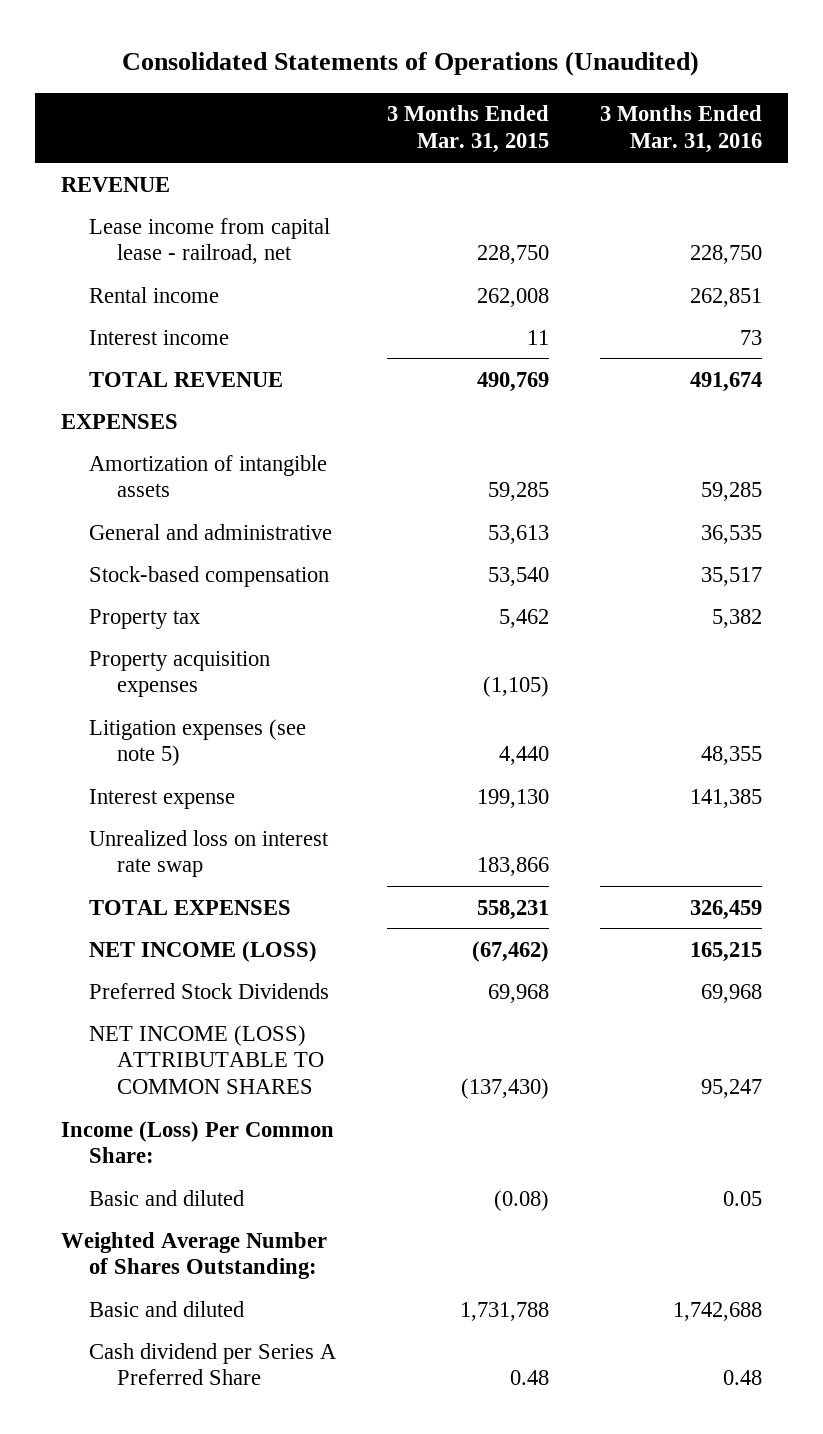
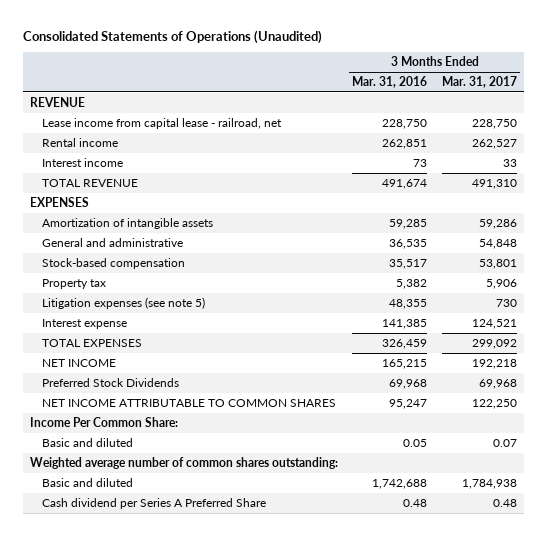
[387,105,550,154] 3 Months Ended Mar. 31, 2015 -> none
none -> [441,76,517,89] Mar. 31, 2017
[89,650,271,698] Property acquisition expenses -> none
[89,829,330,878] Unrealized loss on interest rate swap -> none
[89,940,318,962] NET INCOME (LOSS) -> [42,359,117,368] NET INCOME
[89,1024,325,1095] NET INCOME (LOSS) ATTRIBUTABLE TO COMMON SHARES -> [42,399,337,408] NET INCOME ATTRIBUTABLE TO COMMON SHARES
[60,1120,334,1164] Income (Loss) Per Common Share: -> [30,417,179,428] Income Per Common Share:
[60,1231,327,1280] Weighted Average Number of Shares Outstanding: -> [30,457,339,470] Weighted average number of common shares outstanding:

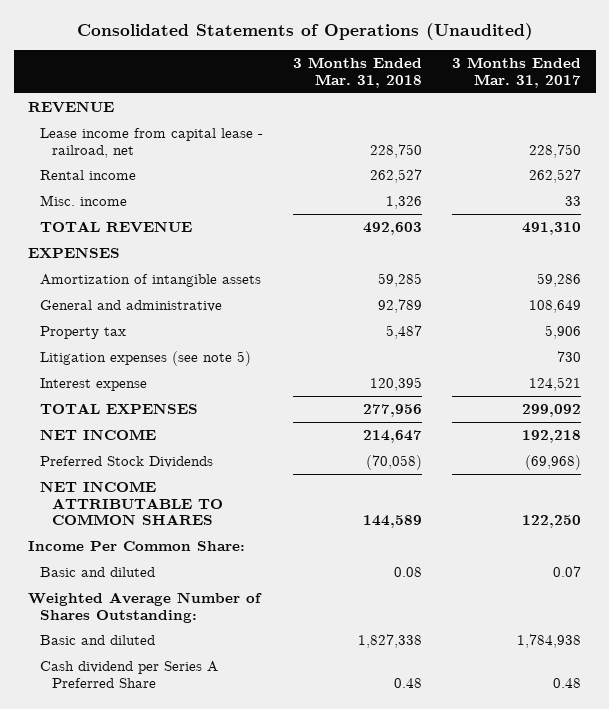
[352,76,428,89] Mar. 31, 2016 -> none
none -> [292,57,422,89] 3 Months Ended Mar. 31, 2018
[42,158,124,168] Interest income -> none
none -> [40,194,128,206] Misc. income
[42,258,186,270] Stock-based compensation -> none
[478,239,517,250] 54,848 -> [528,299,581,313] 108,649
[478,379,517,390] 69,968 -> [524,454,581,470] (69,968)
[30,457,339,470] Weighted average number of common shares outstanding: -> [28,591,263,623] Weighted Average Number of Shares Outstanding:

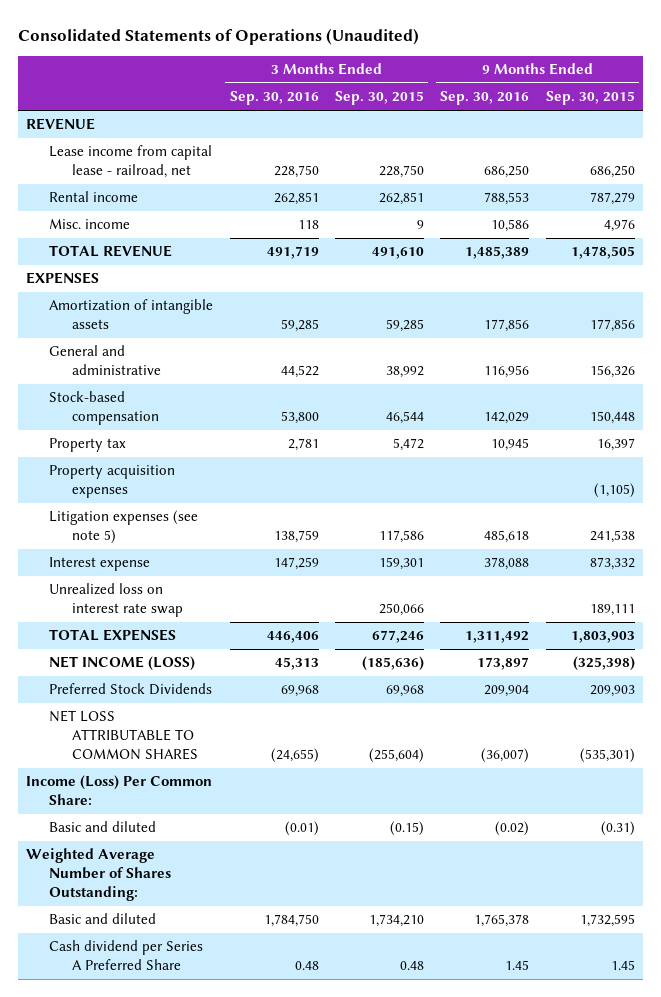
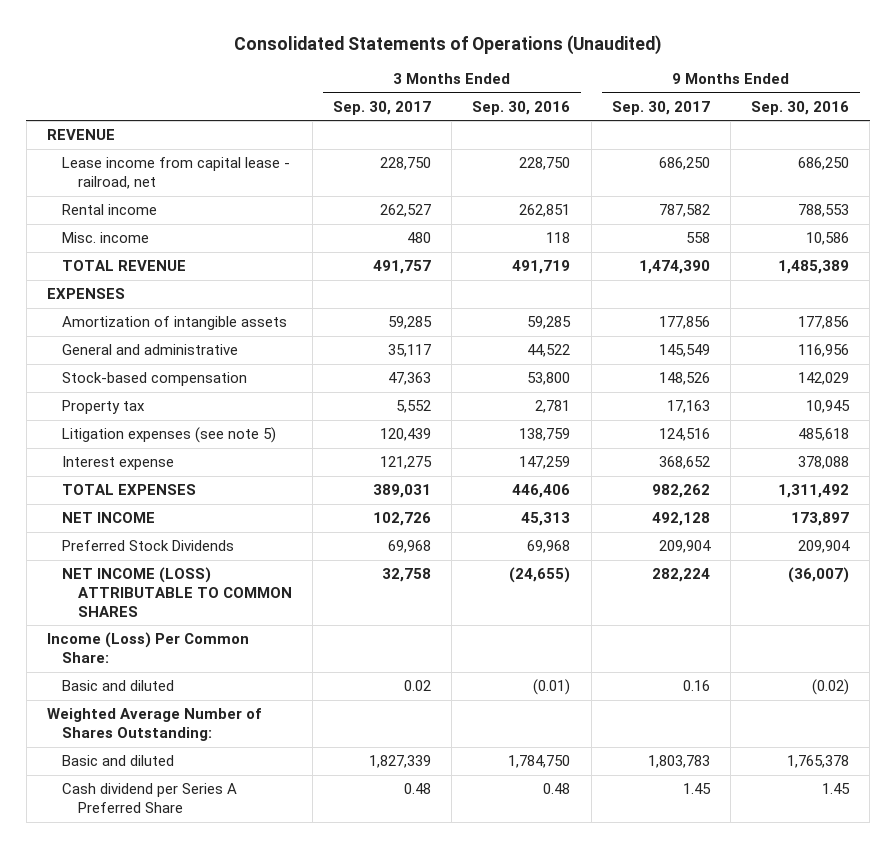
[334,91,424,106] Sep. 30, 2015 -> none
[545,91,635,106] Sep. 30, 2015 -> none
none -> [333,100,432,115] Sep. 30, 2017
none -> [611,100,710,115] Sep. 30, 2017
[49,465,176,499] Property acquisition expenses -> none
[49,583,184,618] Unrealized loss on interest rate swap -> none
[49,656,196,672] NET INCOME (LOSS) -> [62,512,156,524] NET INCOME
[49,710,199,761] NET LOSS ATTRIBUTABLE TO COMMON SHARES -> [62,567,292,617] NET INCOME (LOSS) ATTRIBUTABLE TO COMMON SHARES

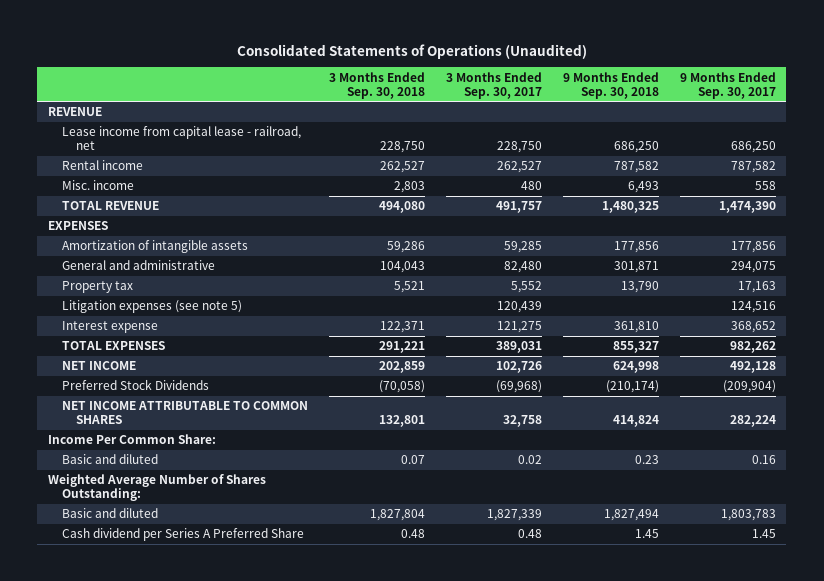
[472,100,571,115] Sep. 30, 2016 -> none
[751,100,850,115] Sep. 30, 2016 -> none
none -> [328,71,425,99] 3 Months Ended Sep. 30, 2018
none -> [562,71,659,99] 9 Months Ended Sep. 30, 2018
[62,372,248,387] Stock-based compensation -> none
[388,344,432,358] 35,117 -> [503,261,542,274] 82,480
[658,344,710,358] 145,549 -> [730,261,776,274] 294,075
[388,540,432,554] 69,968 -> [495,380,542,394] (69,968)
[658,540,711,554] 209,904 -> [722,380,776,394] (209,904)
[62,567,292,617] NET INCOME (LOSS) ATTRIBUTABLE TO COMMON SHARES -> [61,401,308,425] NET INCOME ATTRIBUTABLE TO COMMON SHARES
[46,632,249,663] Income (Loss) Per Common Share: -> [47,434,216,445] Income Per Common Share:

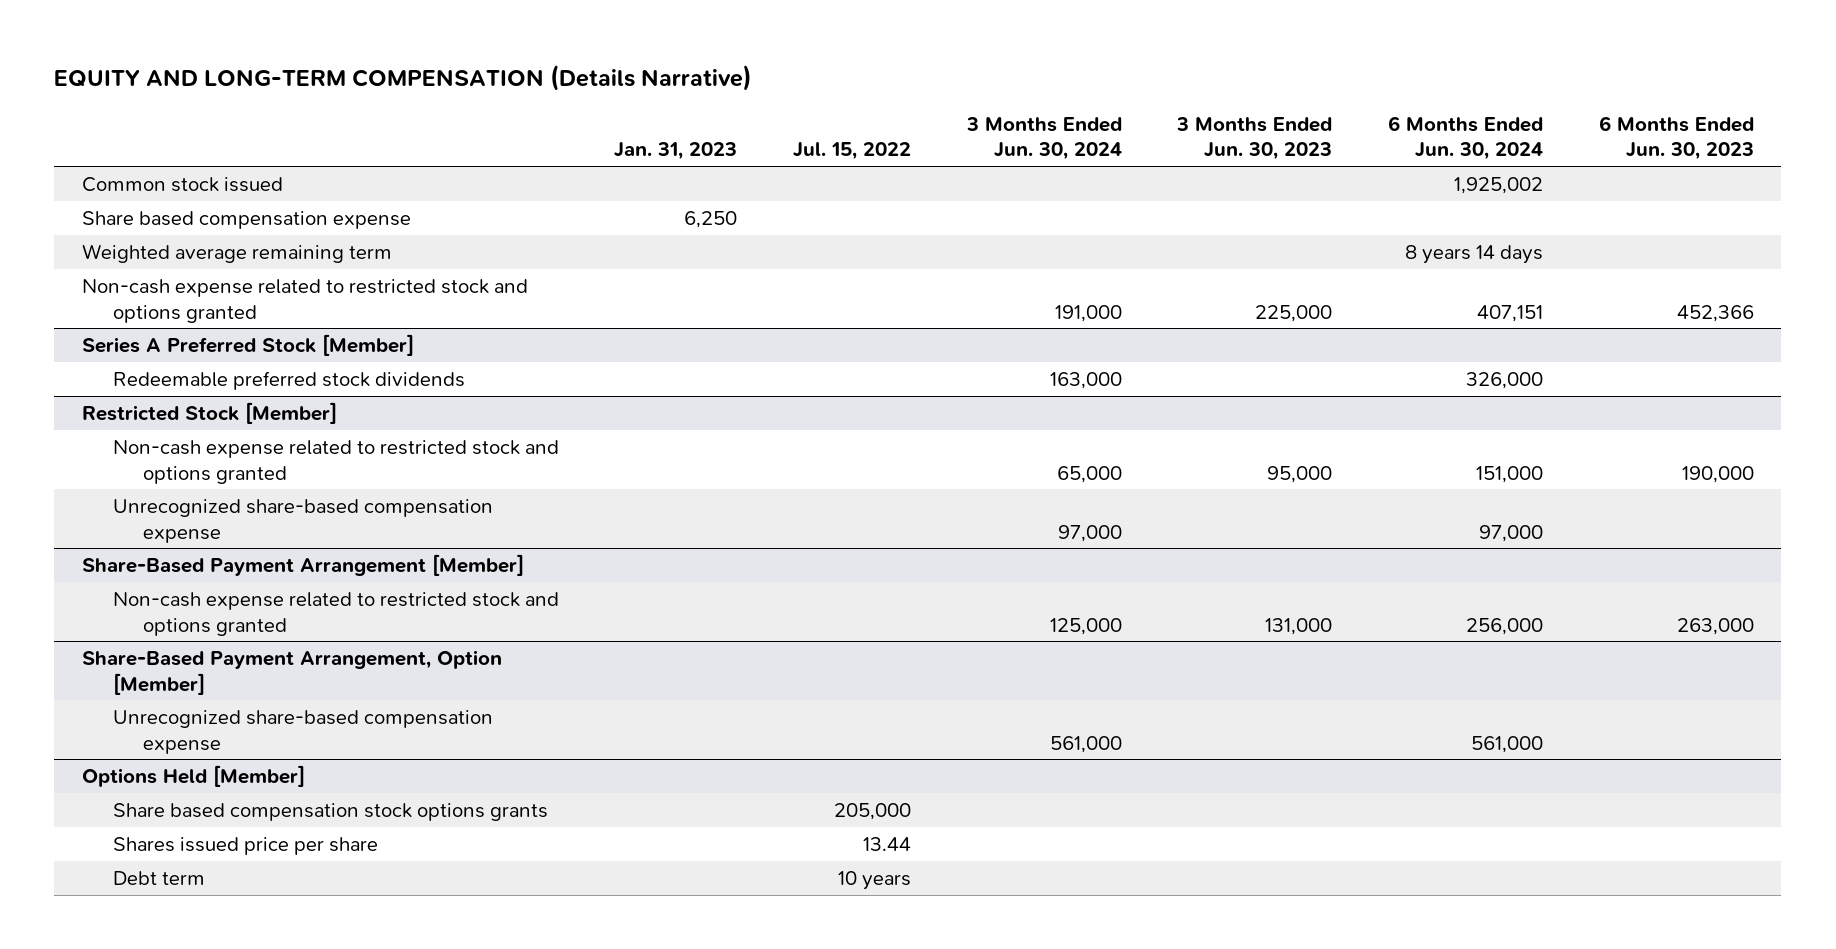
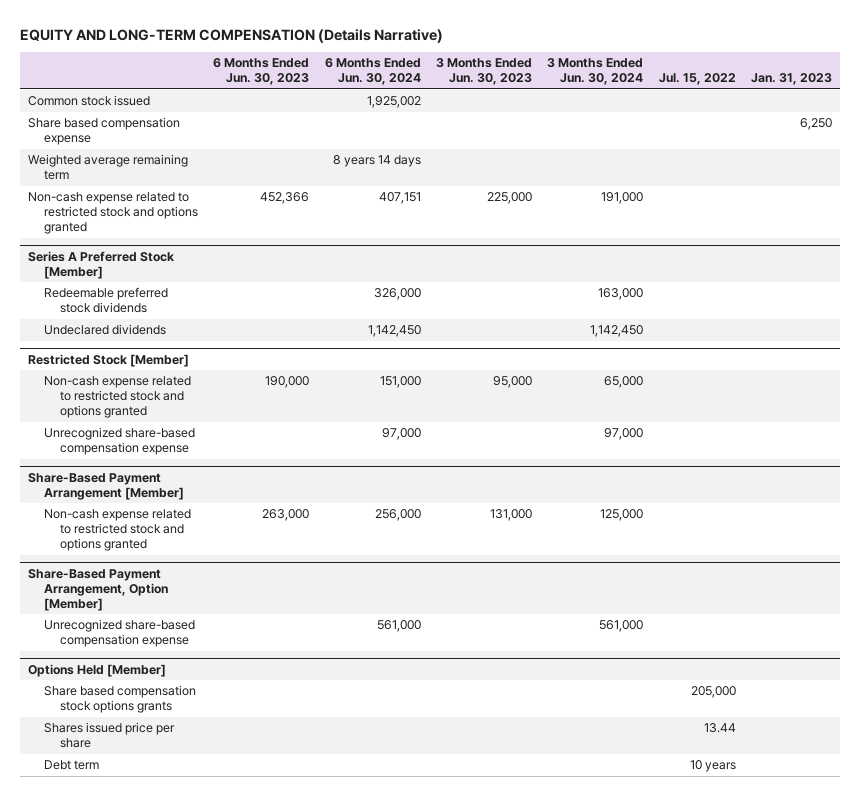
none -> [43,324,166,336] Undeclared dividends

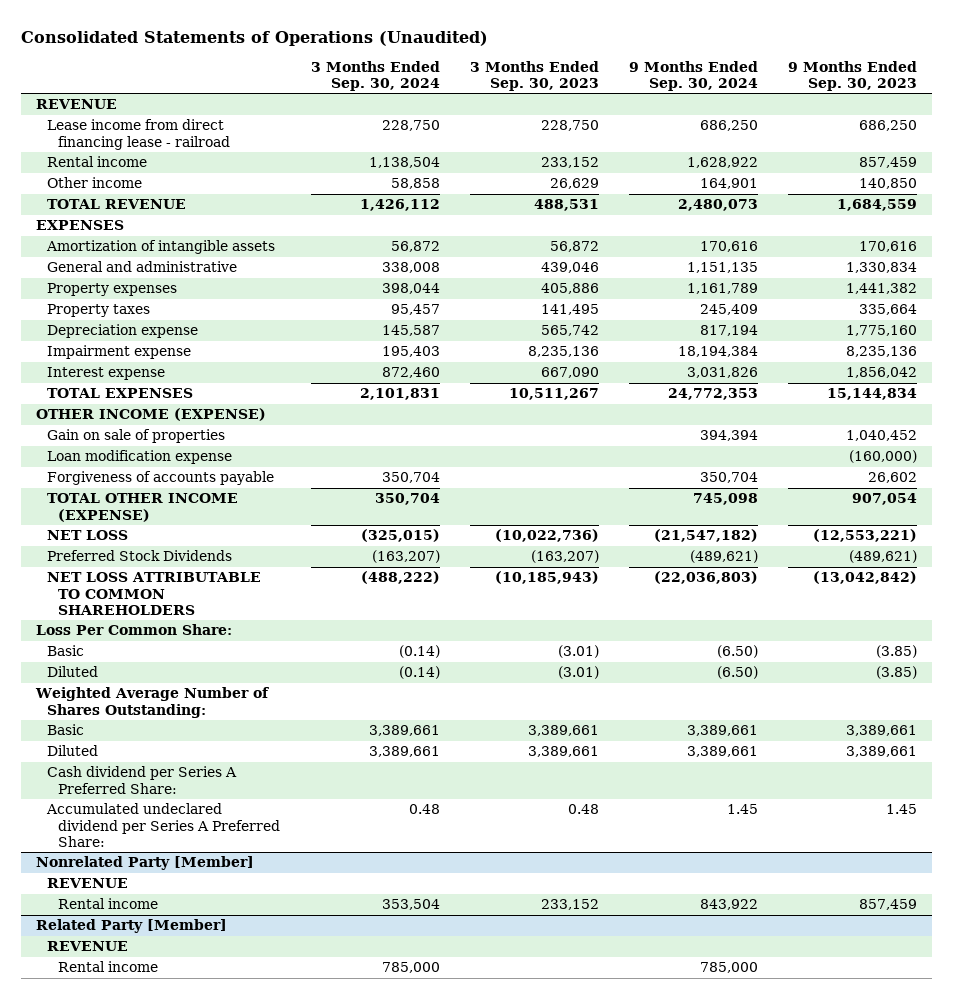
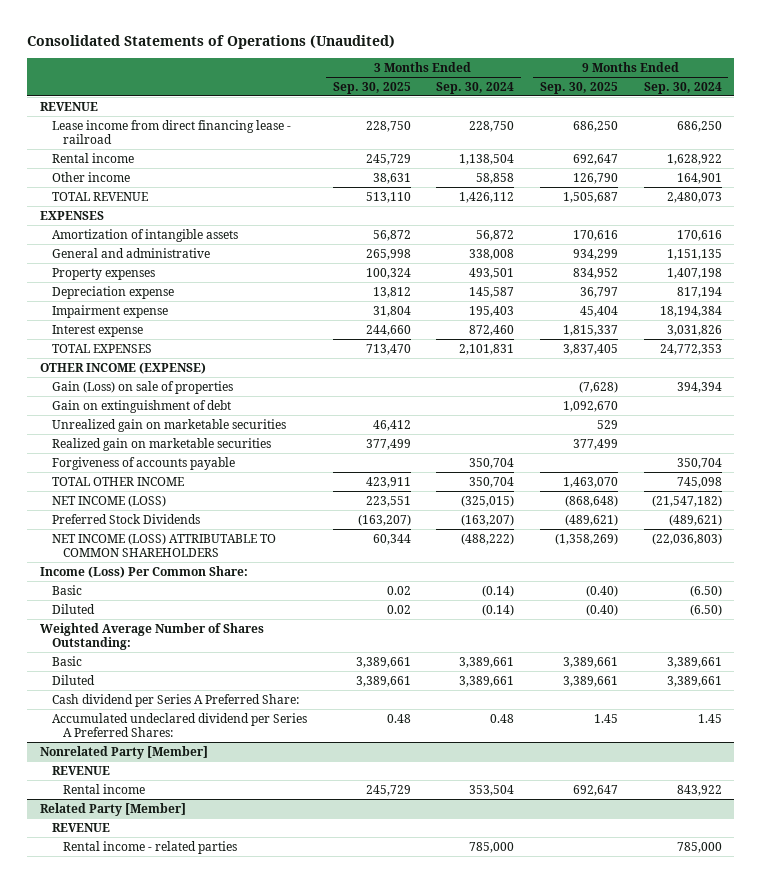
[469,60,599,91] 3 Months Ended Sep. 30, 2023 -> none
[788,60,918,91] 9 Months Ended Sep. 30, 2023 -> none
none -> [332,81,411,94] Sep. 30, 2025
none -> [539,81,618,94] Sep. 30, 2025
[47,304,151,318] Property taxes -> none
[381,283,440,295] 398,044 -> [469,267,515,279] 493,501
[686,283,758,295] 1,161,789 -> [666,267,722,279] 1,407,198
[47,450,233,465] Loan modification expense -> none
[47,429,226,444] Gain on sale of properties -> [51,380,233,394] Gain (Loss) on sale of properties
none -> [51,399,231,413] Gain on extinguishment of debt
none -> [51,418,286,432] Unrealized gain on marketable securities
none -> [51,437,271,451] Realized gain on marketable securities
[47,493,239,522] TOTAL OTHER INCOME (EXPENSE) -> [51,476,184,486] TOTAL OTHER INCOME
[47,530,129,541] NET LOSS -> [51,494,166,507] NET INCOME (LOSS)
[47,572,262,615] NET LOSS ATTRIBUTABLE TO COMMON SHAREHOLDERS -> [51,532,276,558] NET INCOME (LOSS) ATTRIBUTABLE TO COMMON SHAREHOLDERS
[36,624,233,636] Loss Per Common Share: -> [40,565,249,578] Income (Loss) Per Common Share:
[46,803,281,847] Accumulated undeclared dividend per Series A Preferred Share: -> [51,712,307,738] Accumulated undeclared dividend per Series A Preferred Shares:
[58,961,159,973] Rental income -> [63,840,238,854] Rental income - related parties

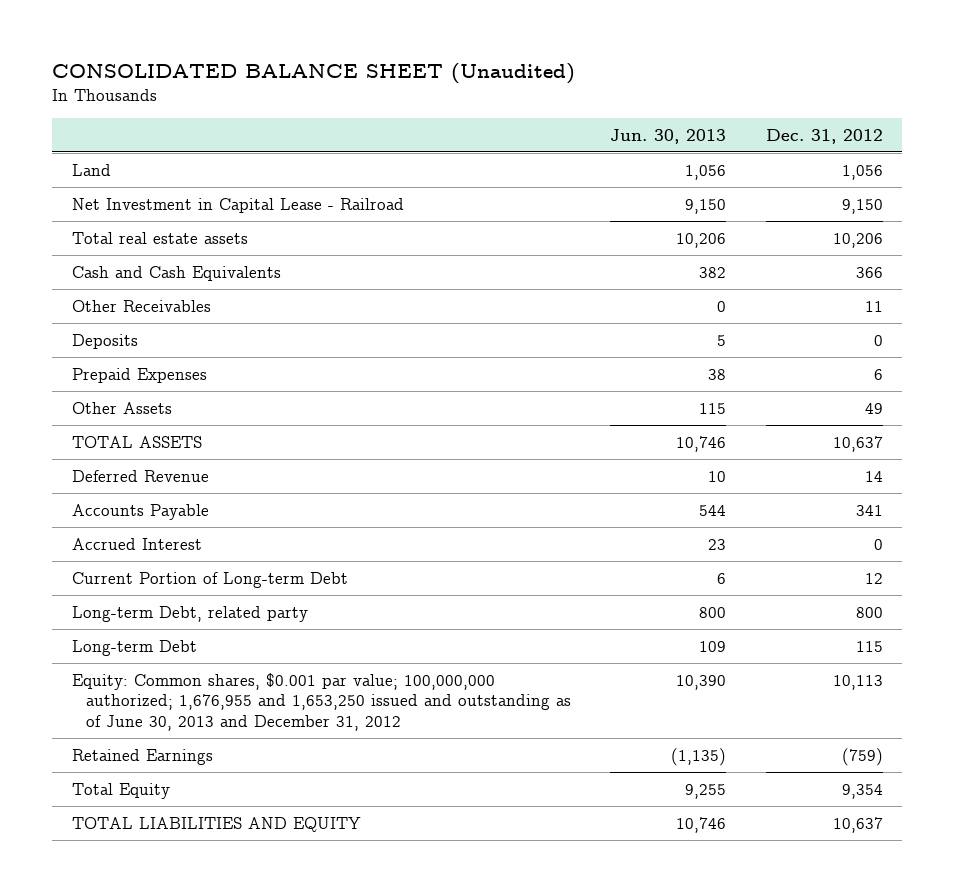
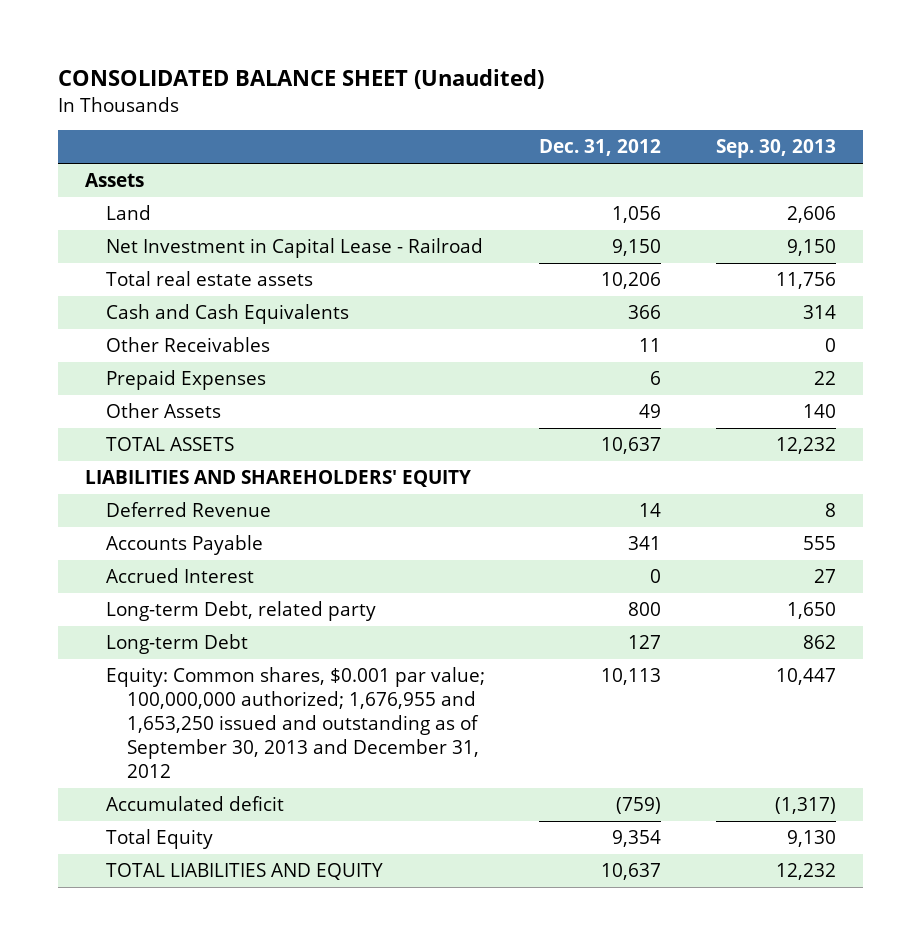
[610,128,727,144] Jun. 30, 2013 -> none
none -> [715,139,836,159] Sep. 30, 2013
none -> [84,173,144,188] Assets
[71,333,138,349] Deposits -> none
none -> [84,470,471,488] LIABILITIES AND SHAREHOLDERS' EQUITY
[71,571,348,588] Current Portion of Long-term Debt -> none
[855,640,883,652] 115 -> [628,635,662,650] 127
[71,672,572,731] Equity: Common shares, $0.001 par value; 100,000,000 authorized; 1,676,955 and 1,653,250 issued and outstanding as of June 30, 2013 and December 31, 2012 -> [105,667,485,779] Equity: Common shares, $0.001 par value; 100,000,000 authorized; 1,676,955 and 1,653,250 issued and outstanding as of September 30, 2013 and December 31, 2012
[71,748,213,765] Retained Earnings -> [105,796,284,812] Accumulated deficit

